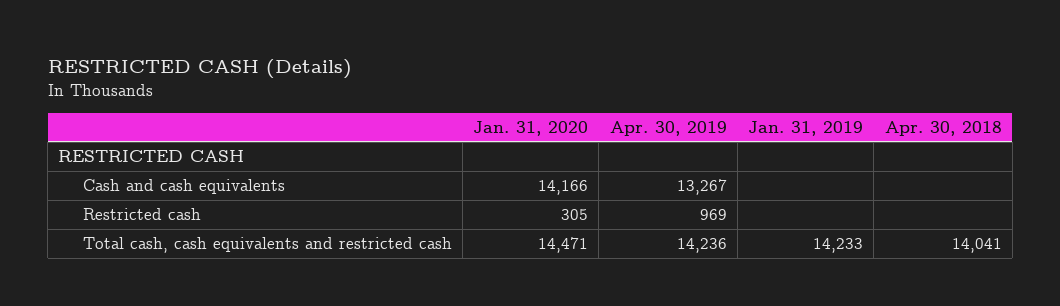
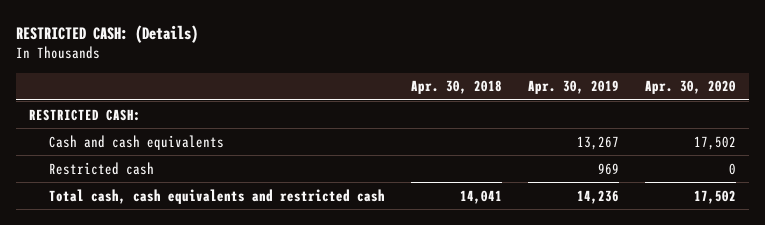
[47,59,352,80] RESTRICTED CASH (Details) -> [16,24,199,43] RESTRICTED CASH: (Details)
[473,120,589,136] Jan. 31, 2020 -> none
[748,120,864,136] Jan. 31, 2019 -> none
none -> [644,80,736,95] Apr. 30, 2020
[58,150,245,163] RESTRICTED CASH -> [29,108,142,121] RESTRICTED CASH:

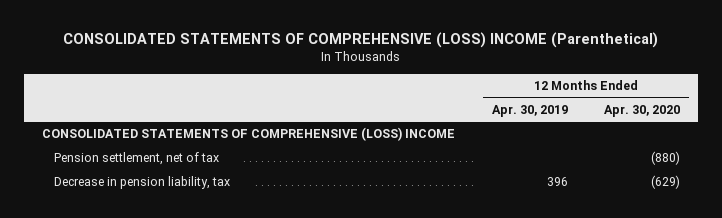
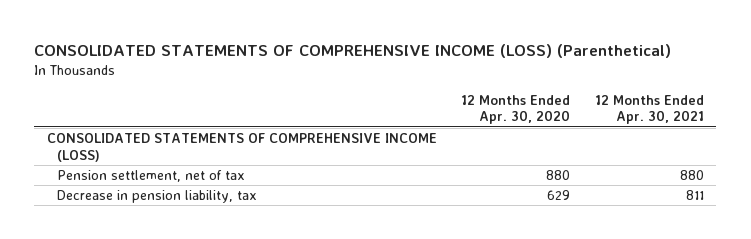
[63,32,659,49] CONSOLIDATED STATEMENTS OF COMPREHENSIVE (LOSS) INCOME (Parenthetical) -> [34,44,672,59] CONSOLIDATED STATEMENTS OF COMPREHENSIVE INCOME (LOSS) (Parenthetical)
[491,104,568,117] Apr. 30, 2019 -> none
none -> [594,94,704,125] 12 Months Ended Apr. 30, 2021
[42,127,456,142] CONSOLIDATED STATEMENTS OF COMPREHENSIVE (LOSS) INCOME -> [46,133,437,162] CONSOLIDATED STATEMENTS OF COMPREHENSIVE INCOME (LOSS)
[650,151,680,166] (880) -> [546,170,571,181] 880
[650,175,680,190] (629) -> [547,190,571,201] 629

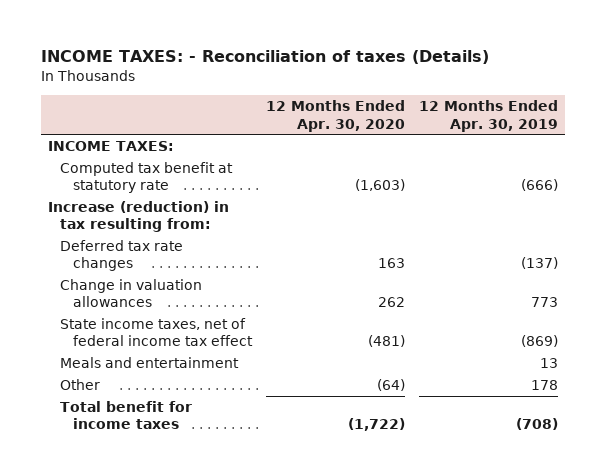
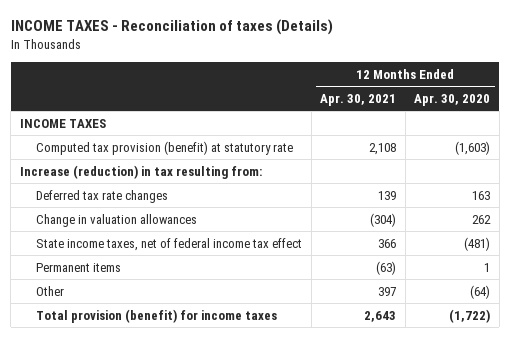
[40,50,489,65] INCOME TAXES: - Reconciliation of taxes (Details) -> [10,18,333,35] INCOME TAXES - Reconciliation of taxes (Details)
[419,100,559,132] 12 Months Ended Apr. 30, 2019 -> none
none -> [320,93,397,106] Apr. 30, 2021
[47,140,174,151] INCOME TAXES: -> [19,118,106,128] INCOME TAXES
[60,161,234,194] Computed tax benefit at statutory rate -> [35,140,293,155] Computed tax provision (benefit) at statutory rate
[60,356,240,368] Meals and entertainment -> none
none -> [35,262,121,272] Permanent items
[60,400,193,430] Total benefit for income taxes -> [35,308,277,323] Total provision (benefit) for income taxes

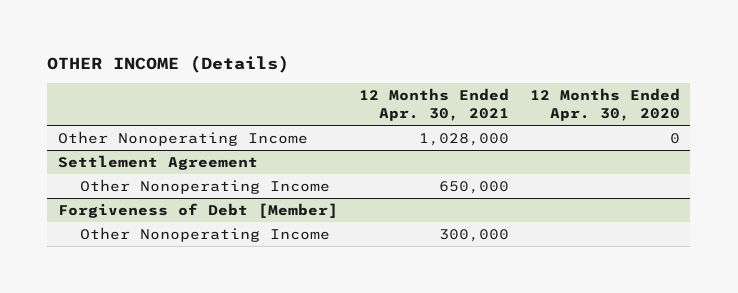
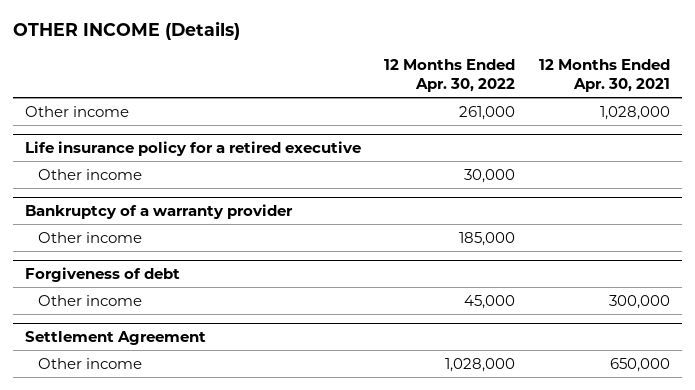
[529,88,680,121] 12 Months Ended Apr. 30, 2020 -> none
none -> [384,59,516,93] 12 Months Ended Apr. 30, 2022
[57,130,308,146] Other Nonoperating Income -> [24,105,129,117] Other income
none -> [24,141,361,157] Life insurance policy for a retired executive
none -> [37,168,142,180] Other income
none -> [24,204,293,220] Bankruptcy of a warranty provider
none -> [37,231,142,243] Other income
none -> [24,267,180,283] Forgiveness of debt
none -> [37,294,142,306] Other income
[57,202,338,218] Forgiveness of Debt [Member] -> none
[80,226,331,242] Other Nonoperating Income -> none
[80,178,331,194] Other Nonoperating Income -> [37,357,142,369] Other income

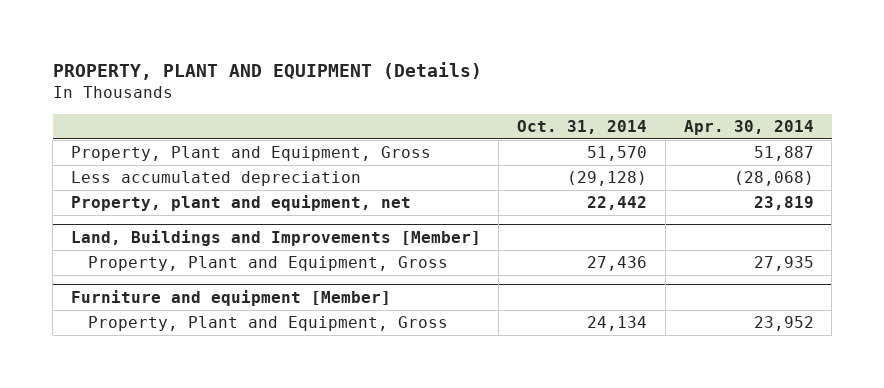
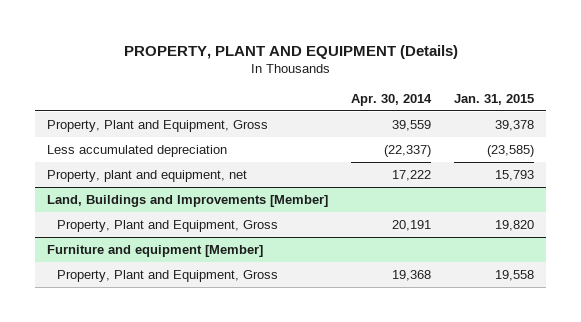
[517,119,648,134] Oct. 31, 2014 -> none
none -> [454,93,535,105] Jan. 31, 2015
[753,146,814,162] 51,887 -> [392,119,432,131] 39,559
[733,171,814,187] (28,068) -> [384,144,432,157] (22,337)
[753,196,814,211] 23,819 -> [392,169,432,181] 17,222
[753,256,814,272] 27,935 -> [392,219,432,231] 20,191
[753,316,814,332] 23,952 -> [392,269,432,281] 19,368

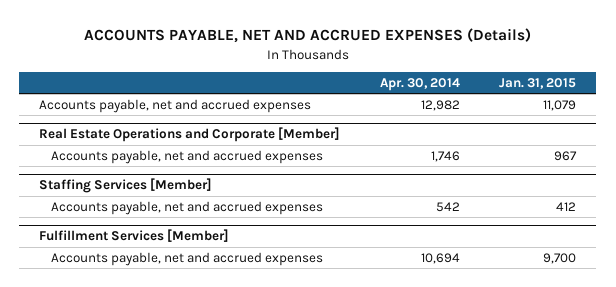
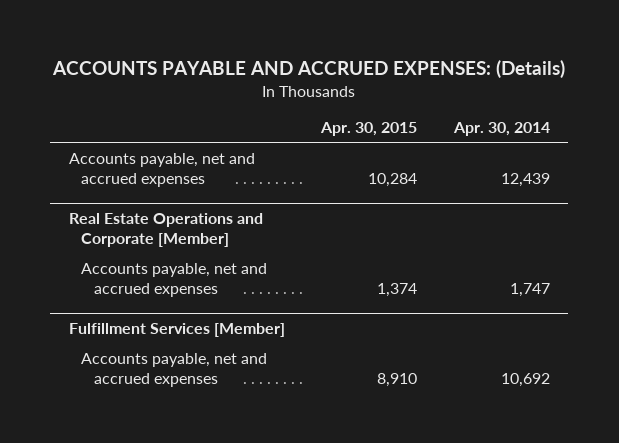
[83,28,531,44] ACCOUNTS PAYABLE, NET AND ACCRUED EXPENSES (Details) -> [52,60,566,79] ACCOUNTS PAYABLE AND ACCRUED EXPENSES: (Details)
[499,78,577,90] Jan. 31, 2015 -> none
none -> [320,121,418,136] Apr. 30, 2015
[420,99,460,111] 12,982 -> [501,172,551,187] 12,439
[39,178,213,194] Staffing Services [Member] -> none
[50,200,323,215] Accounts payable, net and accrued expenses -> none
[430,150,460,162] 1,746 -> [510,282,551,297] 1,747
[420,252,460,264] 10,694 -> [501,372,551,387] 10,692

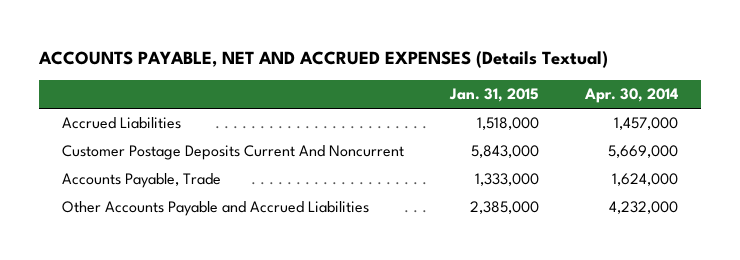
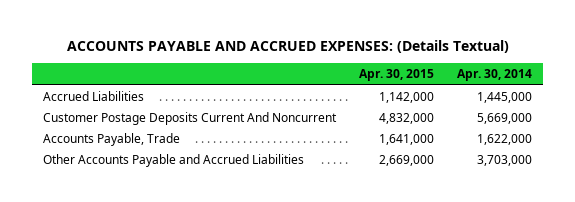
[37,50,608,68] ACCOUNTS PAYABLE, NET AND ACCRUED EXPENSES (Details Textual) -> [66,40,509,54] ACCOUNTS PAYABLE AND ACCRUED EXPENSES: (Details Textual)
[448,88,539,103] Jan. 31, 2015 -> none
none -> [359,69,435,82] Apr. 30, 2015
[613,117,678,131] 1,457,000 -> [476,92,532,104] 1,445,000
[611,173,678,187] 1,624,000 -> [476,134,532,146] 1,622,000
[608,201,678,215] 4,232,000 -> [476,155,532,167] 3,703,000

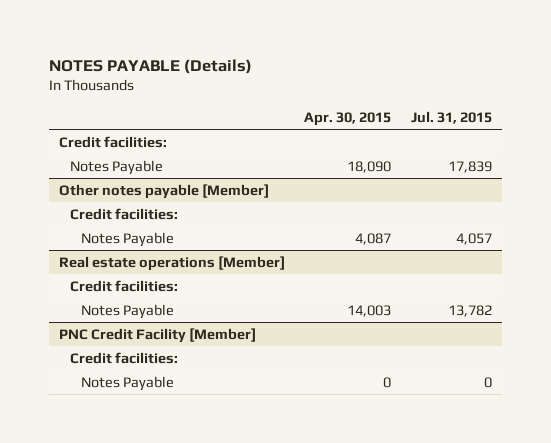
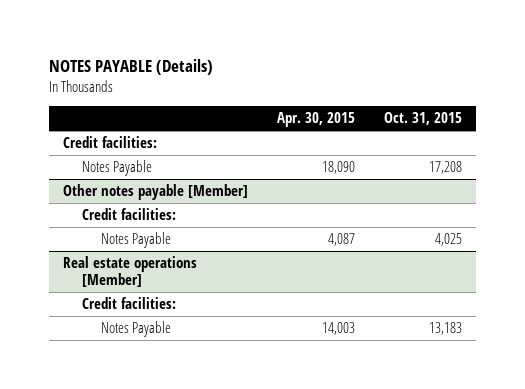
[411,110,493,124] Jul. 31, 2015 -> none
none -> [383,112,462,126] Oct. 31, 2015
[58,327,256,343] PNC Credit Facility [Member] -> none
[69,351,178,364] Credit facilities: -> none
[81,375,175,391] Notes Payable -> none

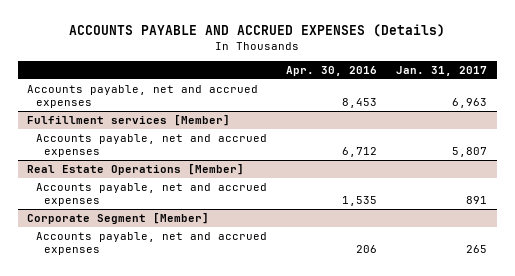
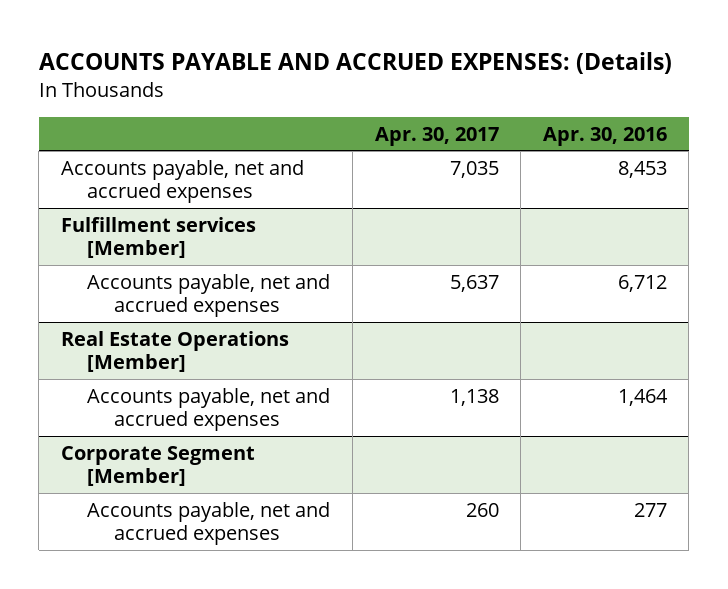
[69,23,446,37] ACCOUNTS PAYABLE AND ACCRUED EXPENSES (Details) -> [38,51,672,74] ACCOUNTS PAYABLE AND ACCRUED EXPENSES: (Details)
[396,65,488,76] Jan. 31, 2017 -> none
none -> [374,126,499,146] Apr. 30, 2017
[342,195,378,206] 1,535 -> [617,388,668,406] 1,464
[356,244,378,253] 206 -> [633,502,667,517] 277

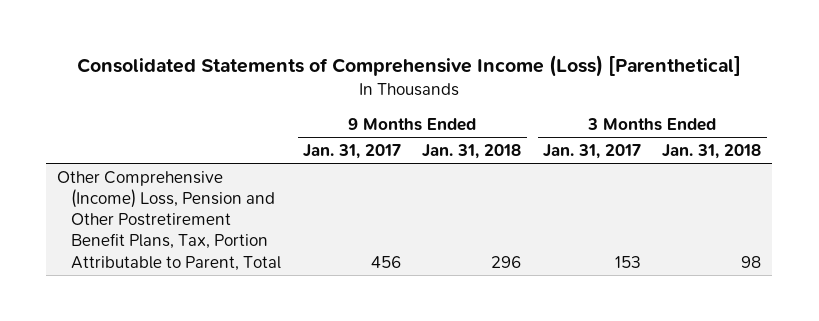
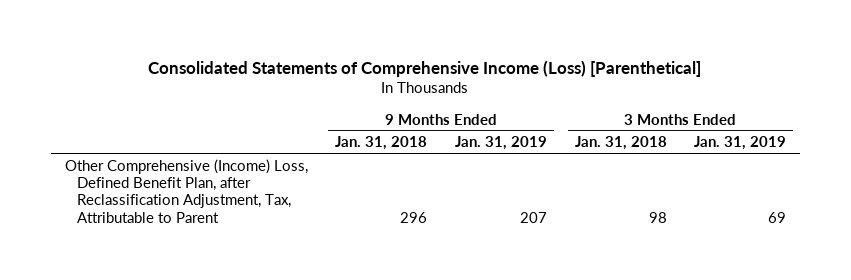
[302,144,401,160] Jan. 31, 2017 -> none
[542,144,641,160] Jan. 31, 2017 -> none
none -> [454,136,547,151] Jan. 31, 2019
none -> [694,136,787,151] Jan. 31, 2019
[57,170,282,271] Other Comprehensive (Income) Loss, Pension and Other Postretirement Benefit Plans, Tax, Portion Attributable to Parent, Total -> [64,158,308,223] Other Comprehensive (Income) Loss, Defined Benefit Plan, after Reclassification Adjustment, Tax, Attributable to Parent

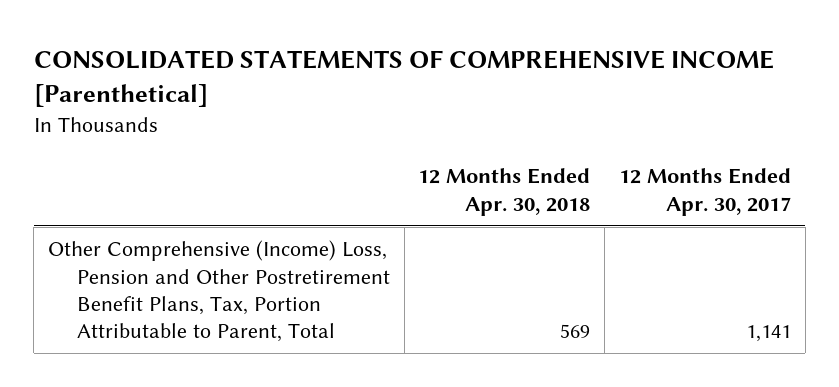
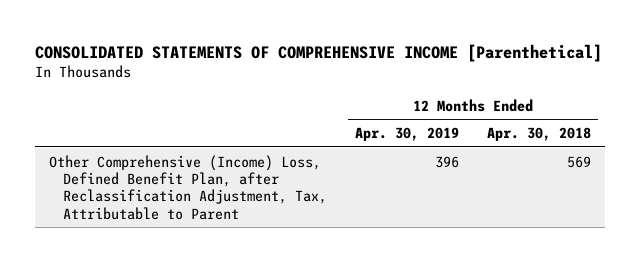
[619,168,792,216] 12 Months Ended Apr. 30, 2017 -> none
none -> [355,126,460,141] Apr. 30, 2019
[48,240,390,343] Other Comprehensive (Income) Loss, Pension and Other Postretirement Benefit Plans, Tax, Portion Attributable to Parent, Total -> [48,154,328,220] Other Comprehensive (Income) Loss, Defined Benefit Plan, after Reclassification Adjustment, Tax, Attributable to Parent

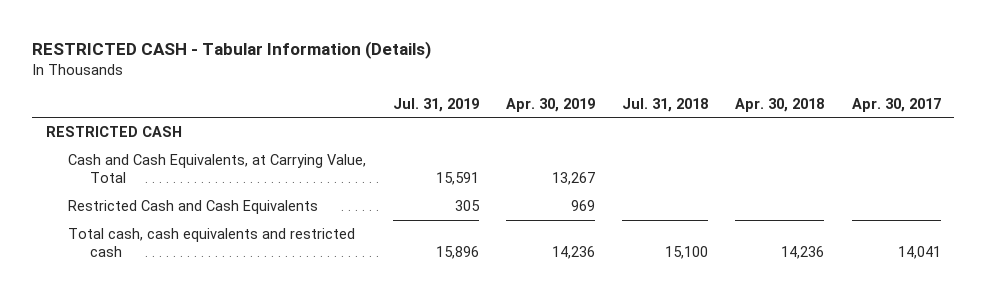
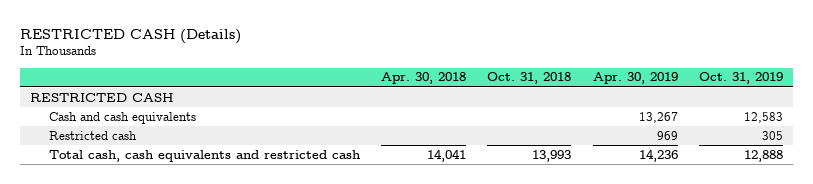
[32,40,432,59] RESTRICTED CASH - Tabular Information (Details) -> [19,28,241,44] RESTRICTED CASH (Details)
[392,97,479,112] Jul. 31, 2019 -> none
[622,97,709,112] Jul. 31, 2018 -> none
[851,97,941,112] Apr. 30, 2017 -> none
none -> [487,72,572,85] Oct. 31, 2018
none -> [698,72,783,85] Oct. 31, 2019
[67,154,366,184] Cash and Cash Equivalents, at Carrying Value, Total -> [49,111,197,124] Cash and cash equivalents
[67,200,318,215] Restricted Cash and Cash Equivalents -> [49,130,138,140] Restricted cash
[781,246,825,260] 14,236 -> [427,148,467,162] 14,041

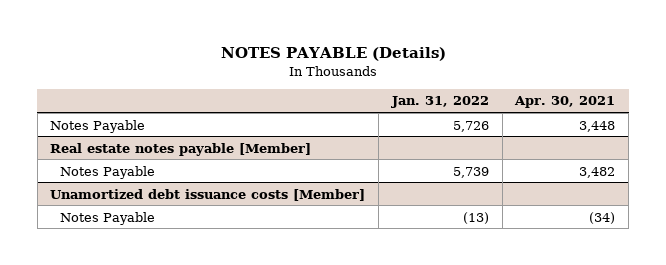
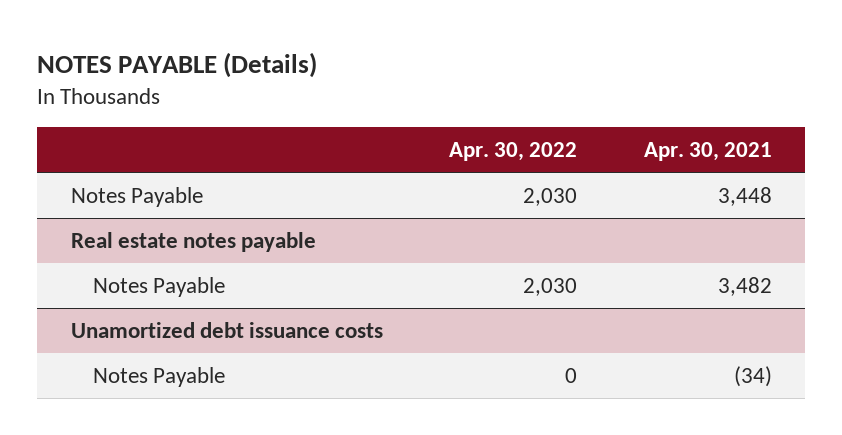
[390,96,489,109] Jan. 31, 2022 -> none
none -> [449,141,578,161] Apr. 30, 2022
[50,142,312,156] Real estate notes payable [Member] -> [70,232,316,253] Real estate notes payable
[50,188,366,201] Unamortized debt issuance costs [Member] -> [70,322,383,339] Unamortized debt issuance costs

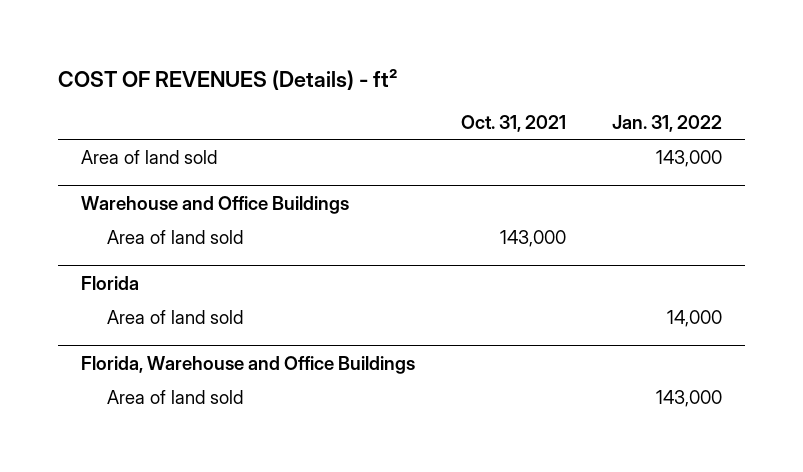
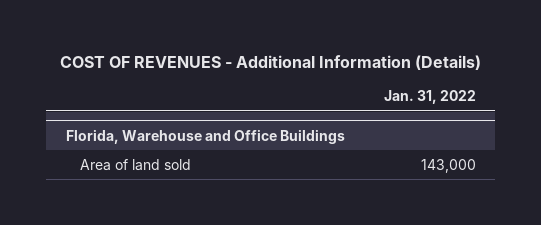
[57,68,397,90] COST OF REVENUES (Details) - ft² -> [59,54,481,70] COST OF REVENUES - Additional Information (Details)
[460,115,566,133] Oct. 31, 2021 -> none
[80,149,217,164] Area of land sold -> none
[80,195,349,214] Warehouse and Office Buildings -> none
[106,229,243,244] Area of land sold -> none
[80,275,139,290] Florida -> none
[106,309,243,324] Area of land sold -> none

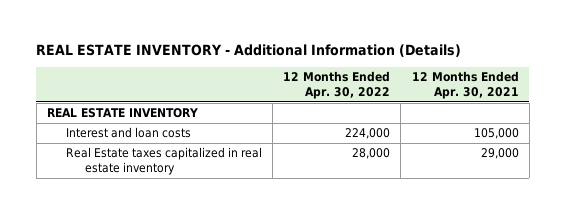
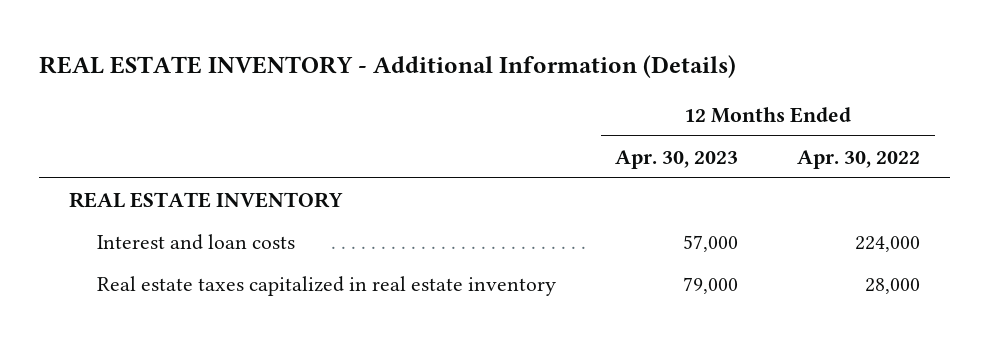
[411,71,519,100] 12 Months Ended Apr. 30, 2021 -> none
none -> [615,149,739,169] Apr. 30, 2023
[65,147,262,176] Real Estate taxes capitalized in real estate inventory -> [97,275,557,296] Real estate taxes capitalized in real estate inventory

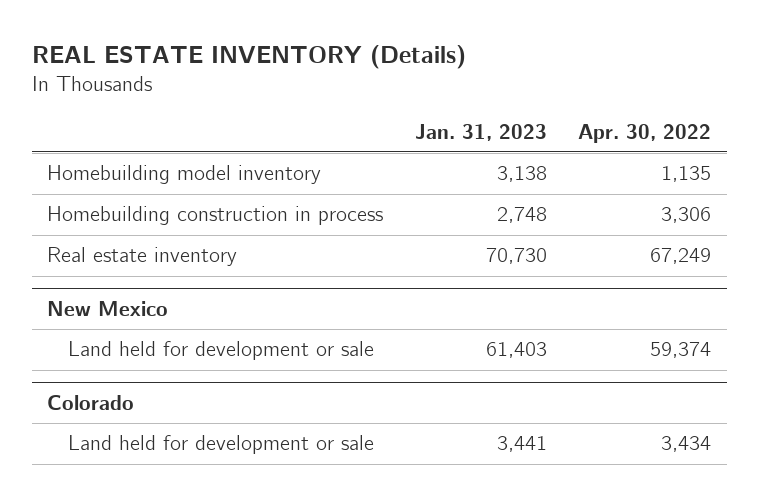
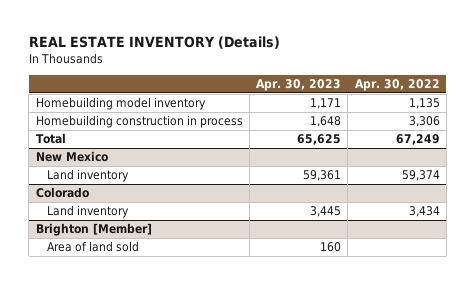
[414,123,547,141] Jan. 31, 2023 -> none
none -> [256,79,342,92] Apr. 30, 2023
[47,247,238,267] Real estate inventory -> [35,133,66,145] Total
[67,341,374,361] Land held for development or sale -> [46,169,129,183] Land inventory
[67,435,374,455] Land held for development or sale -> [46,205,129,219] Land inventory
none -> [35,223,152,237] Brighton [Member]
none -> [46,241,139,253] Area of land sold

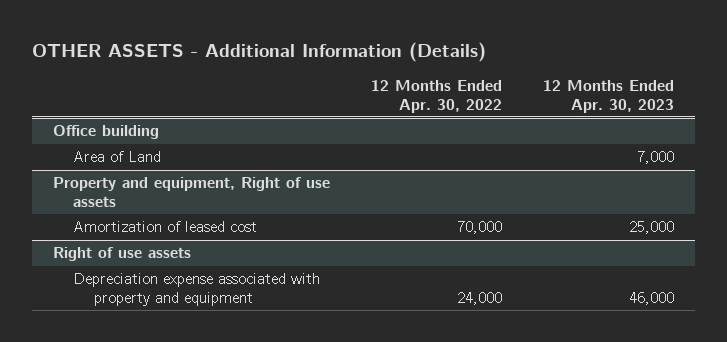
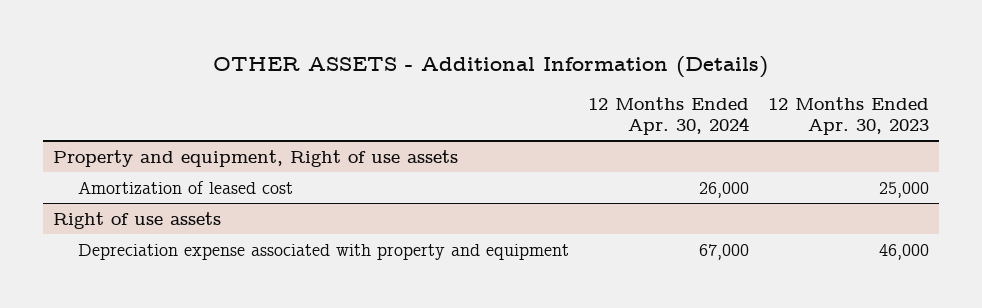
[370,80,502,113] 12 Months Ended Apr. 30, 2022 -> none
none -> [588,96,750,136] 12 Months Ended Apr. 30, 2024
[52,125,159,140] Office building -> none
[73,151,162,163] Area of Land -> none

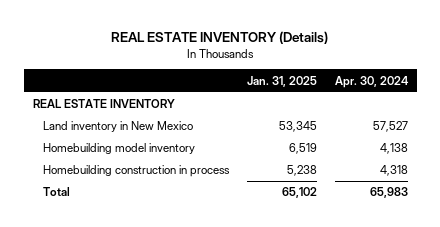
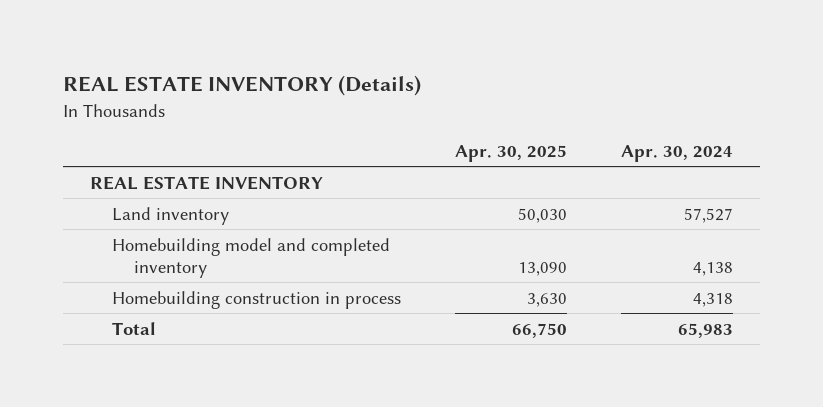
[246,75,317,87] Jan. 31, 2025 -> none
none -> [454,144,567,162] Apr. 30, 2025
[42,121,193,133] Land inventory in New Mexico -> [111,206,229,225] Land inventory
[42,143,195,155] Homebuilding model inventory -> [111,237,390,278] Homebuilding model and completed inventory

